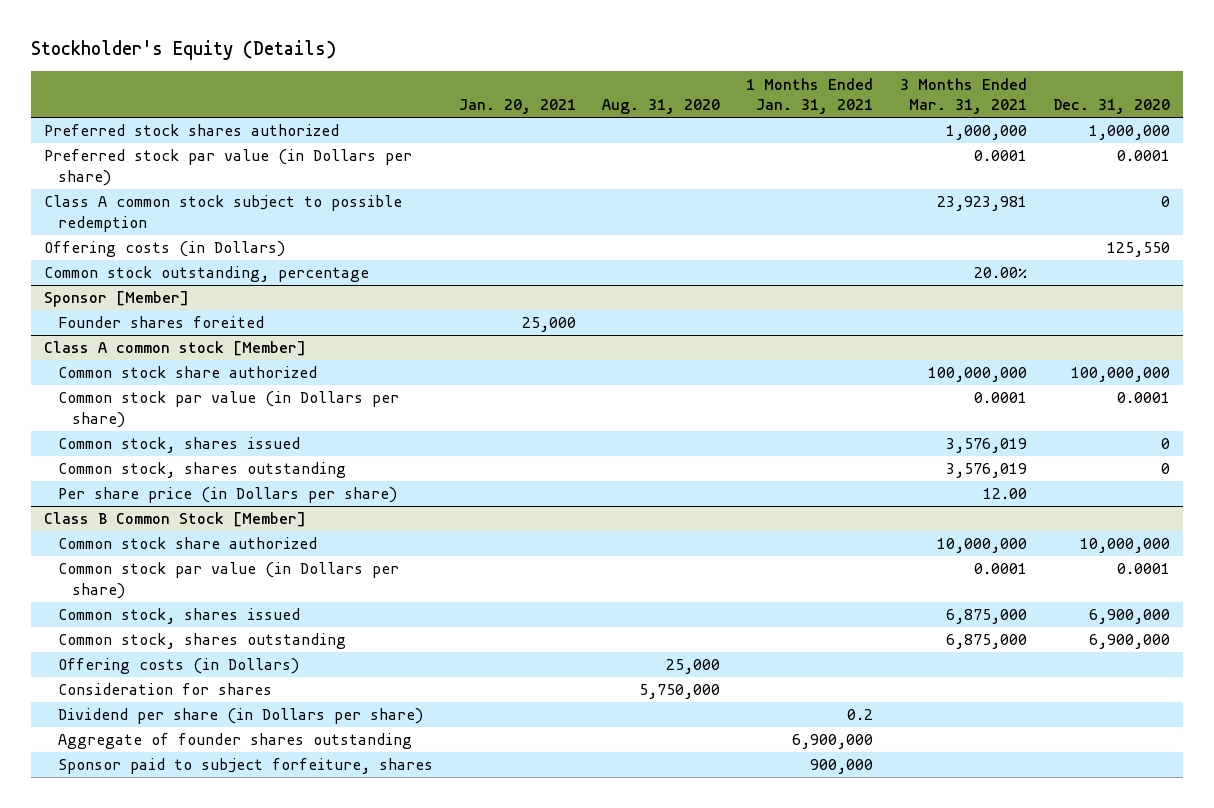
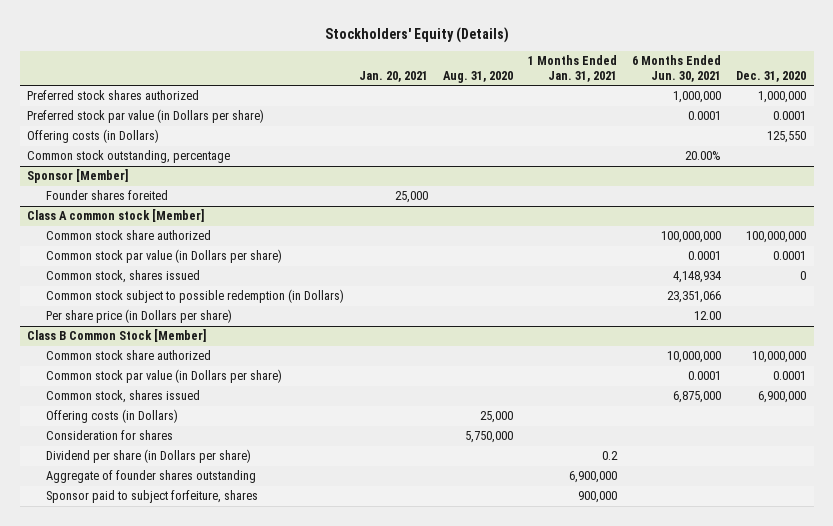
[30,40,336,61] Stockholder's Equity (Details) -> [324,26,509,43] Stockholders' Equity (Details)
[899,77,1027,115] 3 Months Ended Mar. 31, 2021 -> none
none -> [632,55,722,83] 6 Months Ended Jun. 30, 2021
[43,195,402,232] Class A common stock subject to possible redemption -> none
[57,462,346,479] Common stock, shares outstanding -> none
none -> [46,289,345,304] Common stock subject to possible redemption (in Dollars)
[57,633,346,650] Common stock, shares outstanding -> none

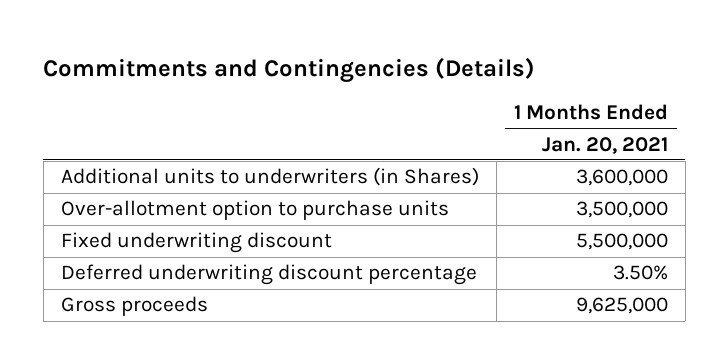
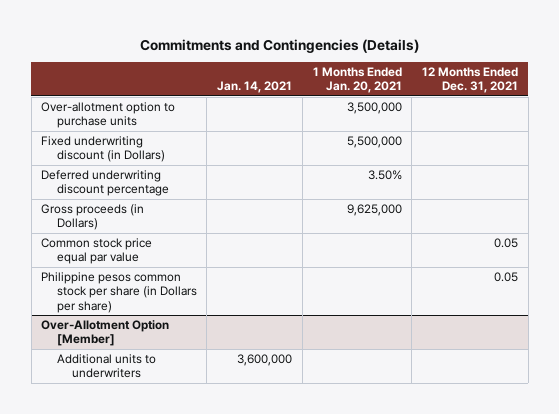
none -> [217,81,293,94] Jan. 14, 2021
none -> [422,66,519,94] 12 Months Ended Dec. 31, 2021
[60,167,479,187] Additional units to underwriters (in Shares) -> none
[60,232,332,254] Fixed underwriting discount -> [41,135,165,163] Fixed underwriting discount (in Dollars)
[60,296,208,317] Gross proceeds -> [41,203,145,231] Gross proceeds (in Dollars)
none -> [41,237,153,265] Common stock price equal par value
none -> [41,271,197,313] Philippine pesos common stock per share (in Dollars per share)
none -> [41,319,170,347] Over-Allotment Option [Member]
none -> [56,353,156,379] Additional units to underwriters

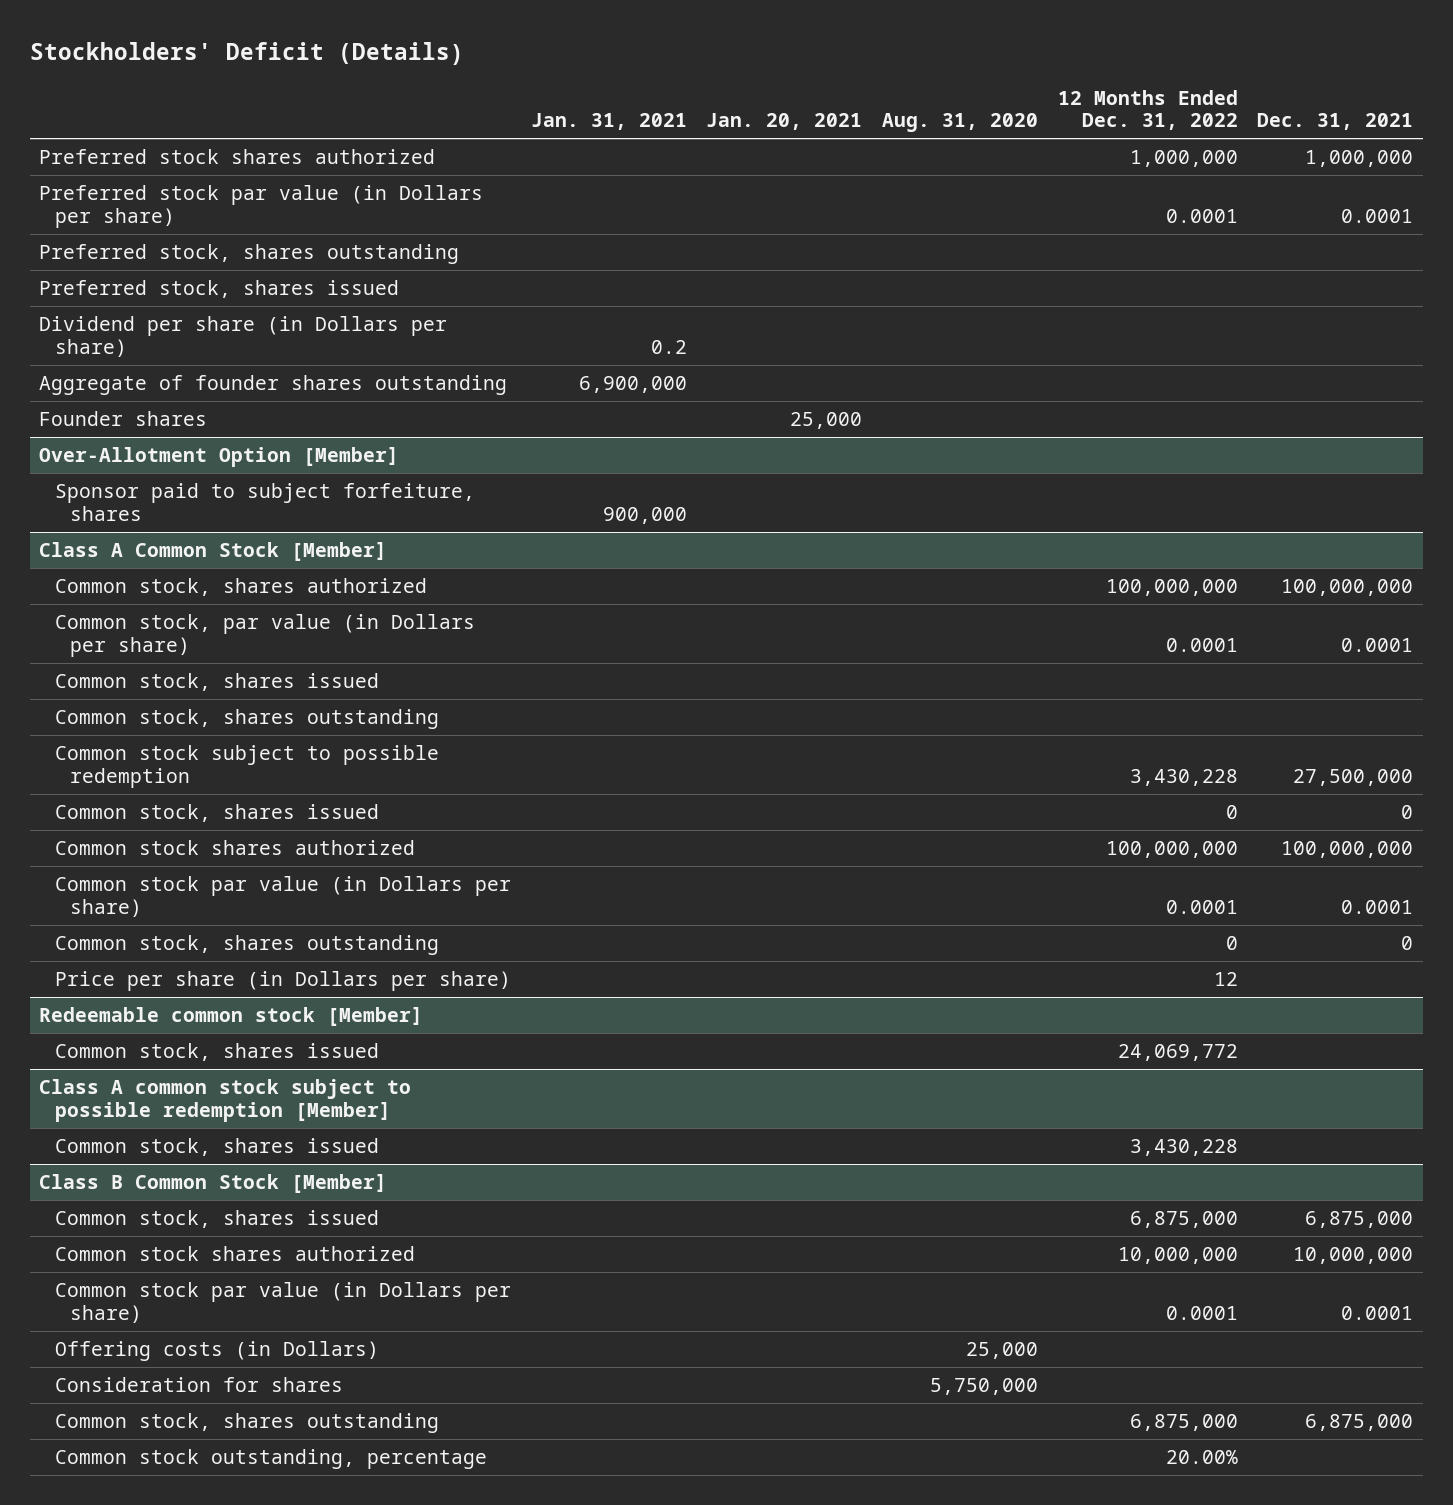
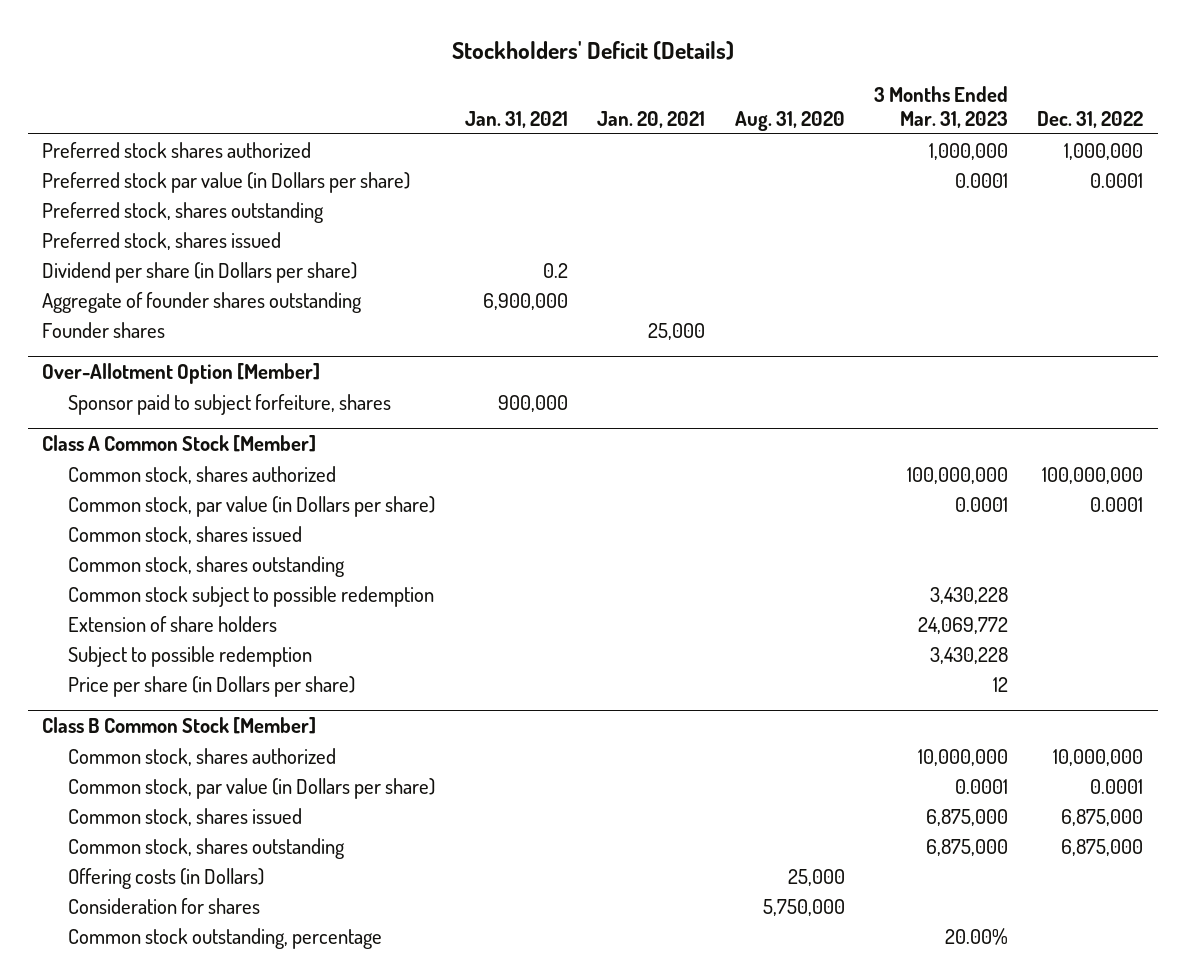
[1057,89,1238,131] 12 Months Ended Dec. 31, 2022 -> none
[1257,113,1414,131] Dec. 31, 2021 -> none
none -> [874,86,1009,129] 3 Months Ended Mar. 31, 2023
none -> [1037,111,1144,129] Dec. 31, 2022
[54,804,379,823] Common stock, shares issued -> none
[54,840,415,856] Common stock shares authorized -> none
[54,876,511,917] Common stock par value (in Dollars per share) -> none
[54,935,439,956] Common stock, shares outstanding -> none
none -> [68,615,278,632] Extension of share holders
none -> [68,645,313,667] Subject to possible redemption
[39,1007,424,1027] Redeemable common stock [Member] -> none
[54,1043,379,1062] Common stock, shares issued -> none
[39,1079,412,1122] Class A common stock subject to possible redemption [Member] -> none
[54,1138,379,1157] Common stock, shares issued -> none
none -> [68,747,337,766] Common stock, shares authorized
none -> [68,777,436,799] Common stock, par value (in Dollars per share)
[54,1246,415,1262] Common stock shares authorized -> none
[54,1282,511,1323] Common stock par value (in Dollars per share) -> none
[54,1413,439,1434] Common stock, shares outstanding -> [68,837,346,859] Common stock, shares outstanding

